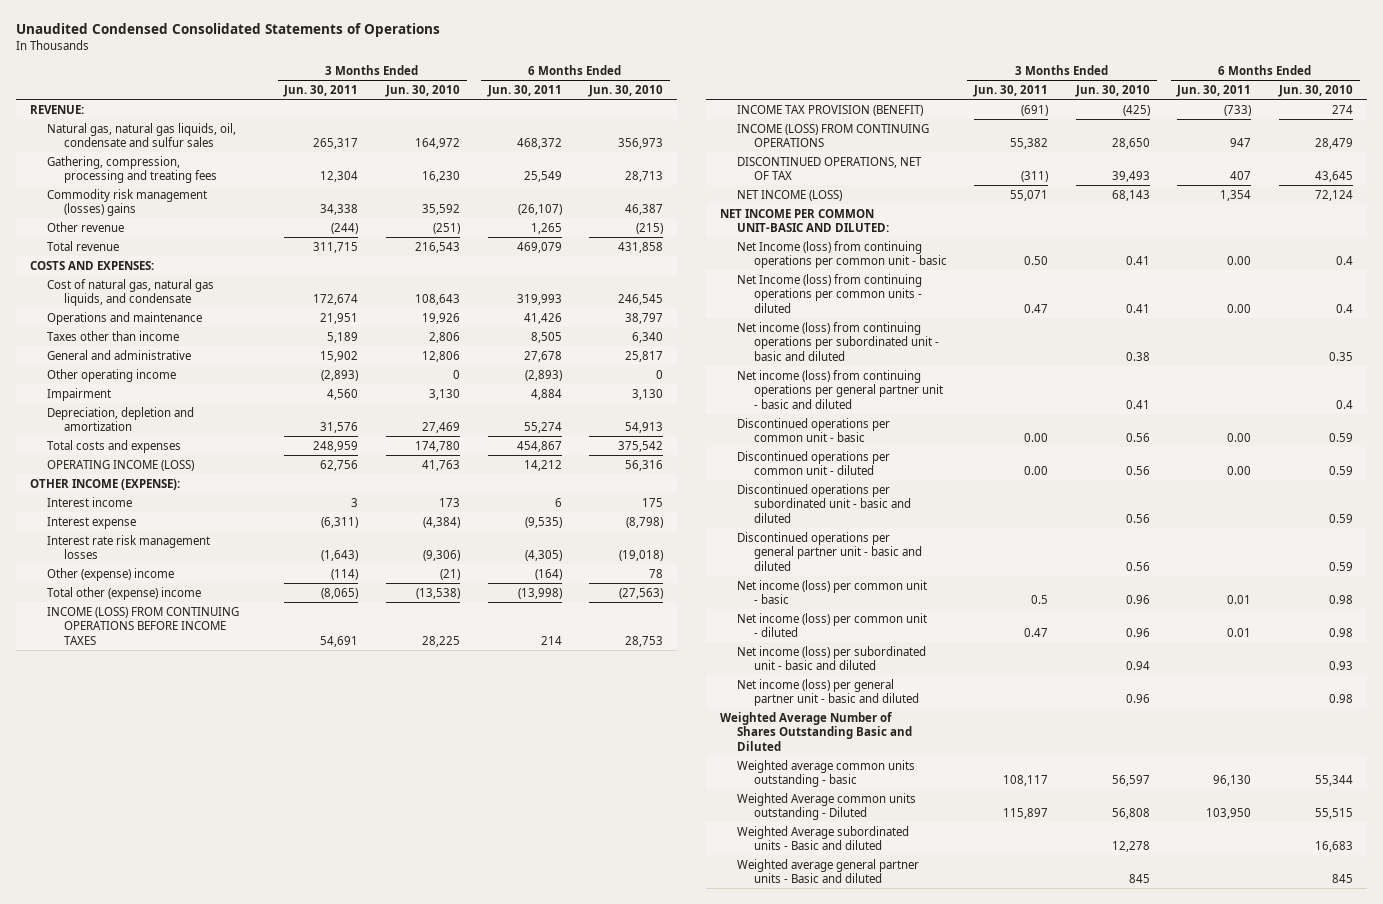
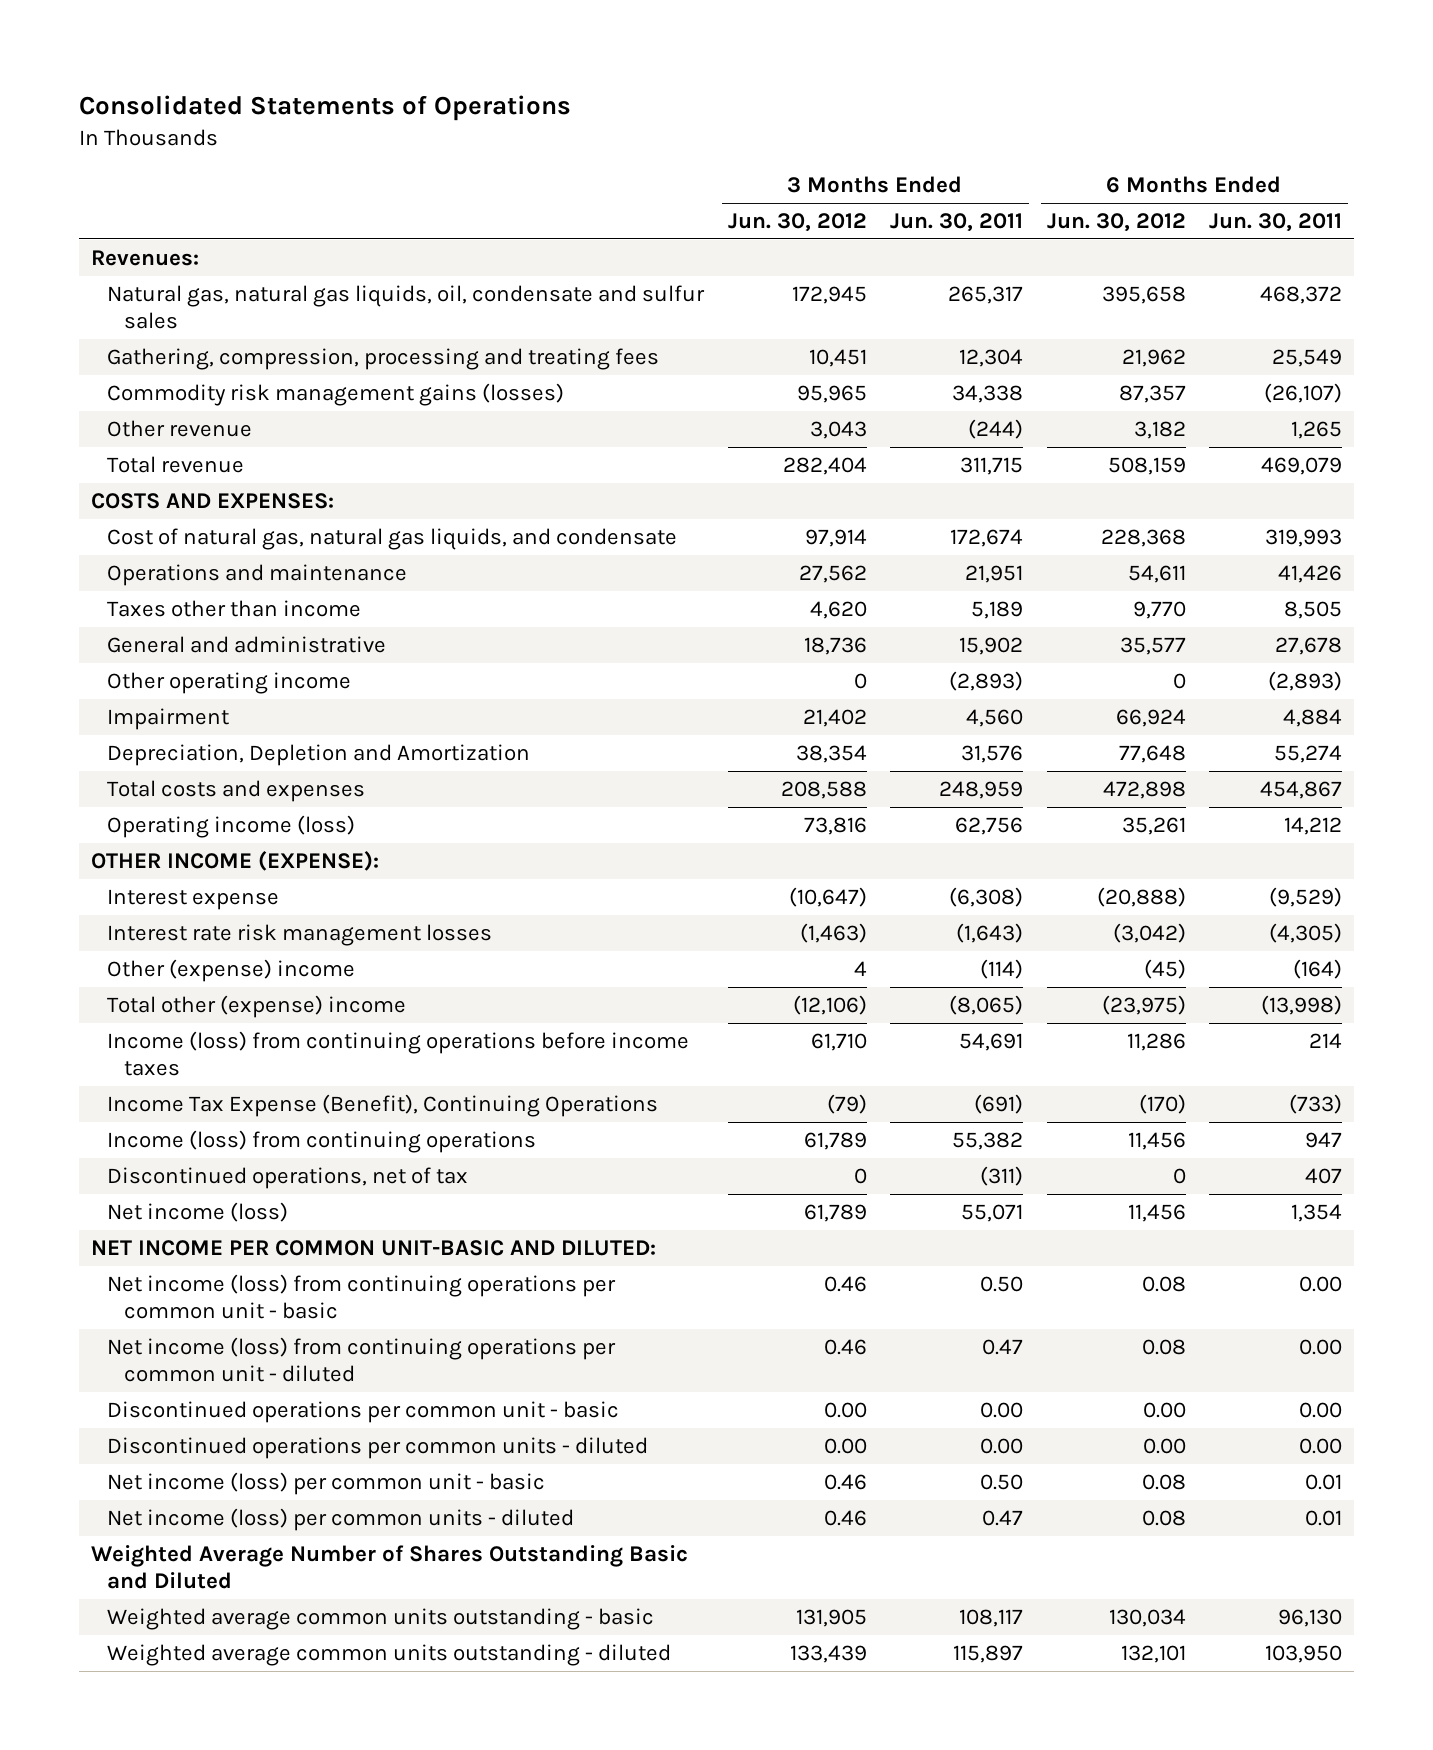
[16,23,441,38] Unaudited Condensed Consolidated Statements of Operations -> [78,95,571,122] Consolidated Statements of Operations
[384,85,460,98] Jun. 30, 2010 -> none
[588,85,664,98] Jun. 30, 2010 -> none
none -> [727,213,867,233] Jun. 30, 2012
none -> [1046,213,1186,233] Jun. 30, 2012
[29,104,84,114] REVENUE: -> [90,250,199,267] Revenues:
[46,188,207,217] Commodity risk management (losses) gains -> [107,383,565,407] Commodity risk management gains (losses)
[46,406,194,432] Depreciation, depletion and amortization -> [107,744,531,767] Depreciation, Depletion and Amortization
[46,459,194,471] OPERATING INCOME (LOSS) -> [107,815,356,839] Operating income (loss)
[46,496,132,507] Interest income -> none
[321,516,359,528] (6,311) -> [949,887,1024,908] (6,308)
[524,516,562,528] (9,535) -> [1269,887,1343,908] (9,529)
[46,606,239,646] INCOME (LOSS) FROM CONTINUING OPERATIONS BEFORE INCOME TAXES -> [107,1031,690,1076] Income (loss) from continuing operations before income taxes
[736,104,923,116] INCOME TAX PROVISION (BENEFIT) -> [107,1094,659,1118] Income Tax Expense (Benefit), Continuing Operations
[736,123,929,148] INCOME (LOSS) FROM CONTINUING OPERATIONS -> [107,1130,537,1154] Income (loss) from continuing operations
[736,156,922,181] DISCONTINUED OPERATIONS, NET OF TAX -> [107,1167,469,1190] Discontinued operations, net of tax
[736,189,842,201] NET INCOME (LOSS) -> [107,1202,289,1223] Net income (loss)
[736,321,939,362] Net income (loss) from continuing operations per subordinated unit - basic and diluted -> none
[736,369,943,410] Net income (loss) from continuing operations per general partner unit - basic and diluted -> none
[736,240,947,269] Net Income (loss) from continuing operations per common unit - basic -> [107,1274,617,1319] Net income (loss) from continuing operations per common unit - basic
[736,273,922,314] Net Income (loss) from continuing operations per common units - diluted -> [107,1337,617,1382] Net income (loss) from continuing operations per common unit - diluted
[736,483,911,524] Discontinued operations per subordinated unit - basic and diluted -> none
[736,531,922,572] Discontinued operations per general partner unit - basic and diluted -> none
[736,645,926,671] Net income (loss) per subordinated unit - basic and diluted -> none
[736,678,919,707] Net income (loss) per general partner unit - basic and diluted -> none
[736,450,890,476] Discontinued operations per common unit - diluted -> [107,1437,649,1460] Discontinued operations per common units - diluted
[1031,595,1049,605] 0.5 -> [980,1474,1024,1491] 0.50
[736,612,927,638] Net income (loss) per common unit - diluted -> [107,1508,575,1532] Net income (loss) per common units - diluted
[736,825,909,851] Weighted Average subordinated units - Basic and diluted -> none
[736,858,919,884] Weighted average general partner units - Basic and diluted -> none
[736,792,916,821] Weighted Average common units outstanding - Diluted -> [107,1644,672,1667] Weighted average common units outstanding - diluted

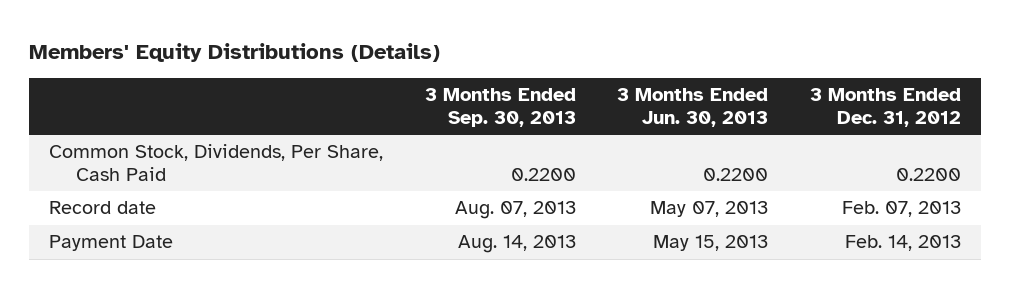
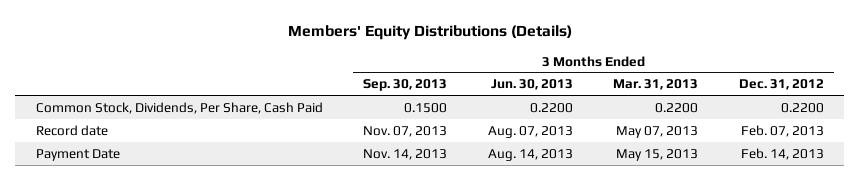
none -> [613,79,699,91] Mar. 31, 2013
[510,167,576,181] 0.2200 -> [404,102,448,113] 0.1500
[454,201,576,220] Aug. 07, 2013 -> [363,125,448,137] Nov. 07, 2013
[650,201,769,218] May 07, 2013 -> [487,125,573,138] Aug. 07, 2013
[457,235,576,254] Aug. 14, 2013 -> [363,148,448,160] Nov. 14, 2013
[653,235,769,252] May 15, 2013 -> [487,148,573,161] Aug. 14, 2013

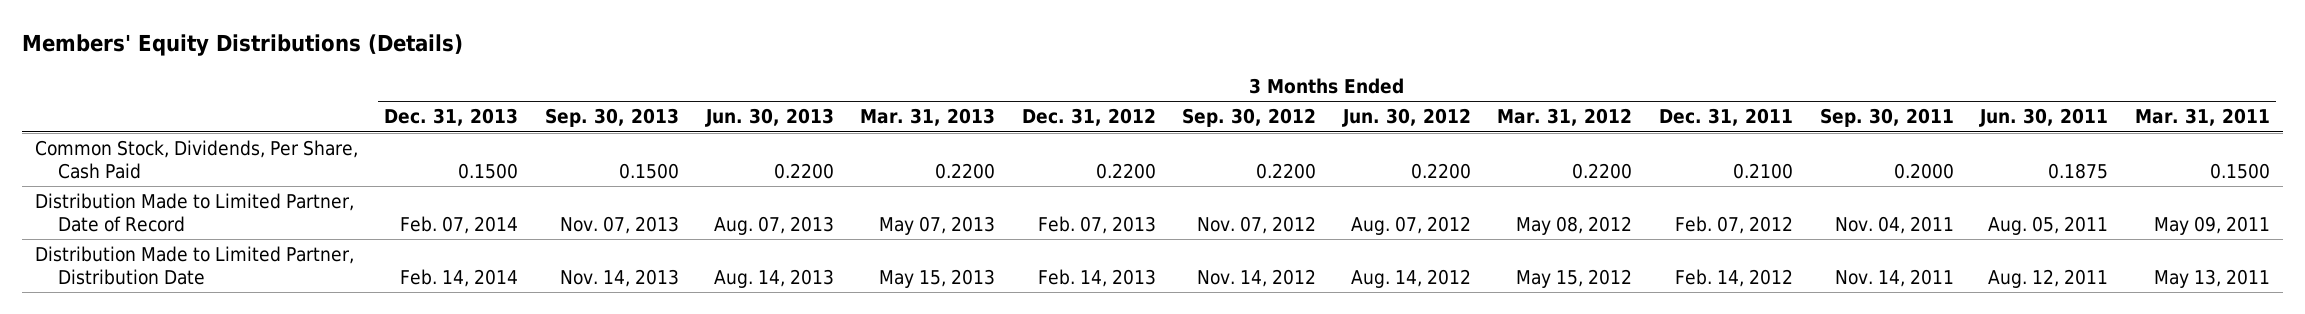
none -> [384,108,519,127] Dec. 31, 2013
none -> [1182,108,1317,128] Sep. 30, 2012
none -> [1341,108,1471,128] Jun. 30, 2012
none -> [1497,108,1633,127] Mar. 31, 2012
none -> [1659,108,1794,127] Dec. 31, 2011
none -> [1819,108,1954,128] Sep. 30, 2011
none -> [1979,108,2109,128] Jun. 30, 2011
none -> [2134,108,2270,127] Mar. 31, 2011
[35,124,108,136] Record date -> [34,193,354,232] Distribution Made to Limited Partner, Date of Record
[35,148,120,161] Payment Date -> [34,246,354,285] Distribution Made to Limited Partner, Distribution Date

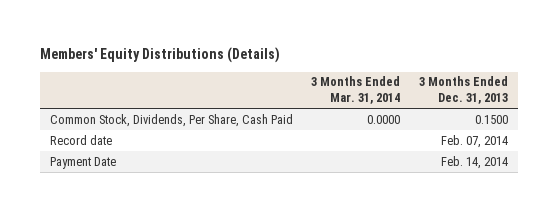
[544,108,679,128] Sep. 30, 2013 -> none
[704,108,834,128] Jun. 30, 2013 -> none
[860,108,996,127] Mar. 31, 2013 -> none
[1021,108,1156,127] Dec. 31, 2012 -> none
[1182,108,1317,128] Sep. 30, 2012 -> none
[1341,108,1471,128] Jun. 30, 2012 -> none
[1497,108,1633,127] Mar. 31, 2012 -> none
[1659,108,1794,127] Dec. 31, 2011 -> none
[1819,108,1954,128] Sep. 30, 2011 -> none
[1979,108,2109,128] Jun. 30, 2011 -> none
[2134,108,2270,127] Mar. 31, 2011 -> none
none -> [311,76,401,105] 3 Months Ended Mar. 31, 2014
[34,193,354,232] Distribution Made to Limited Partner, Date of Record -> [49,134,112,145] Record date
[34,246,354,285] Distribution Made to Limited Partner, Distribution Date -> [49,156,116,169] Payment Date

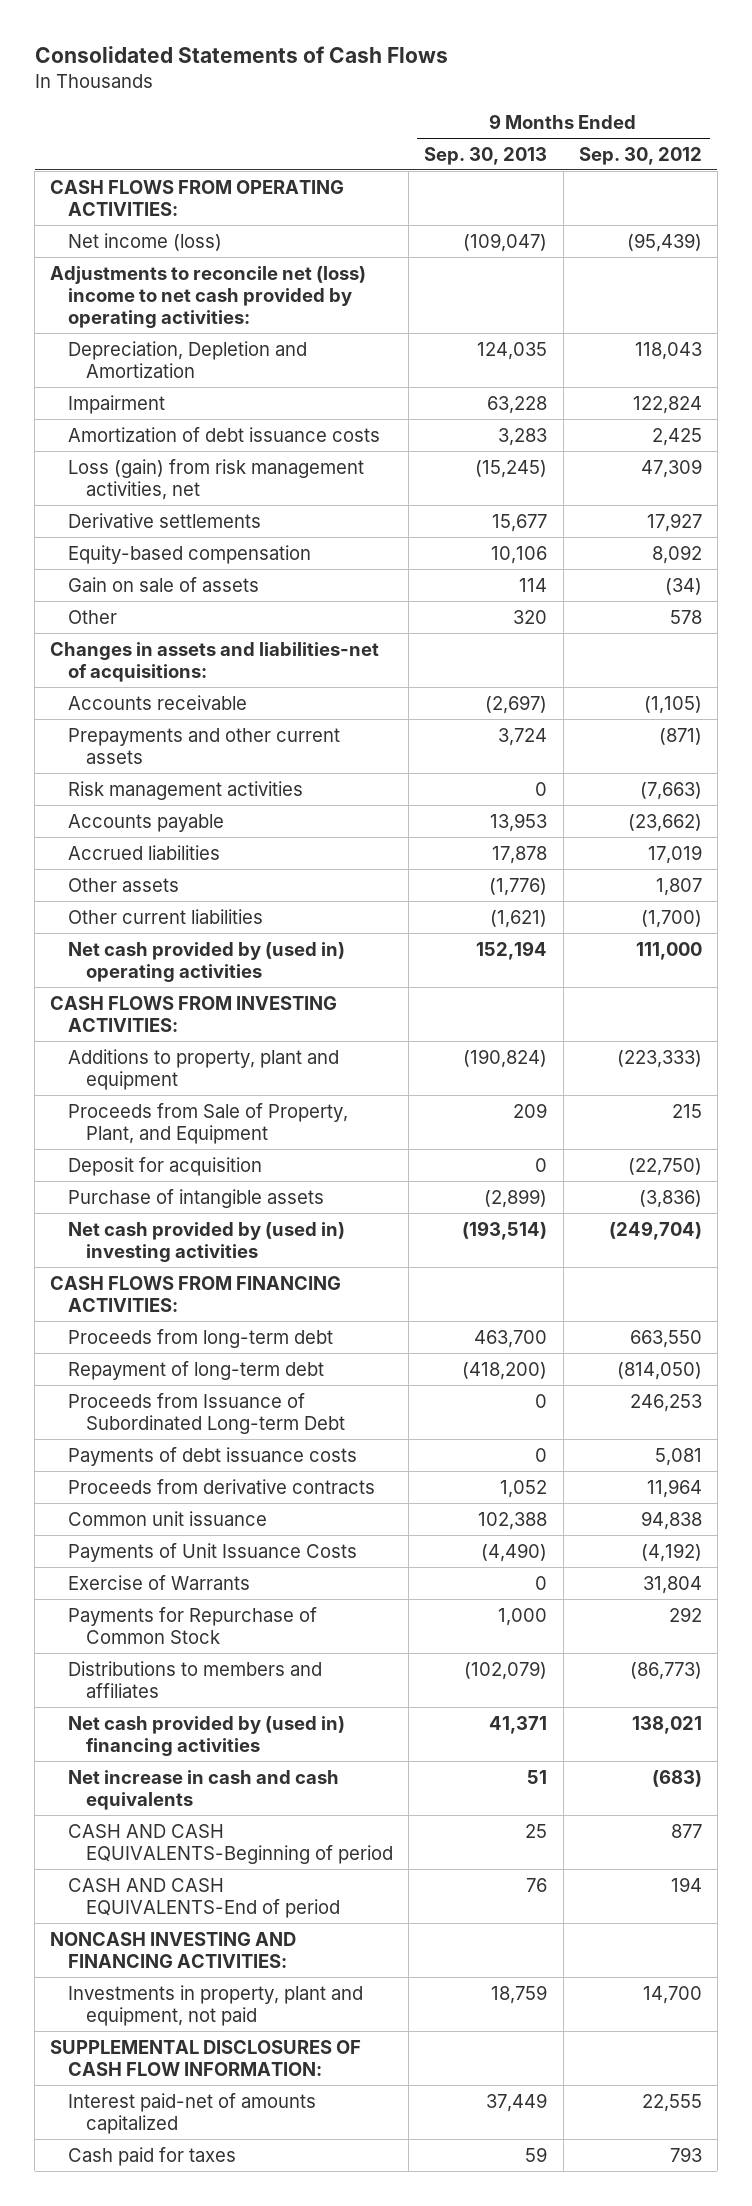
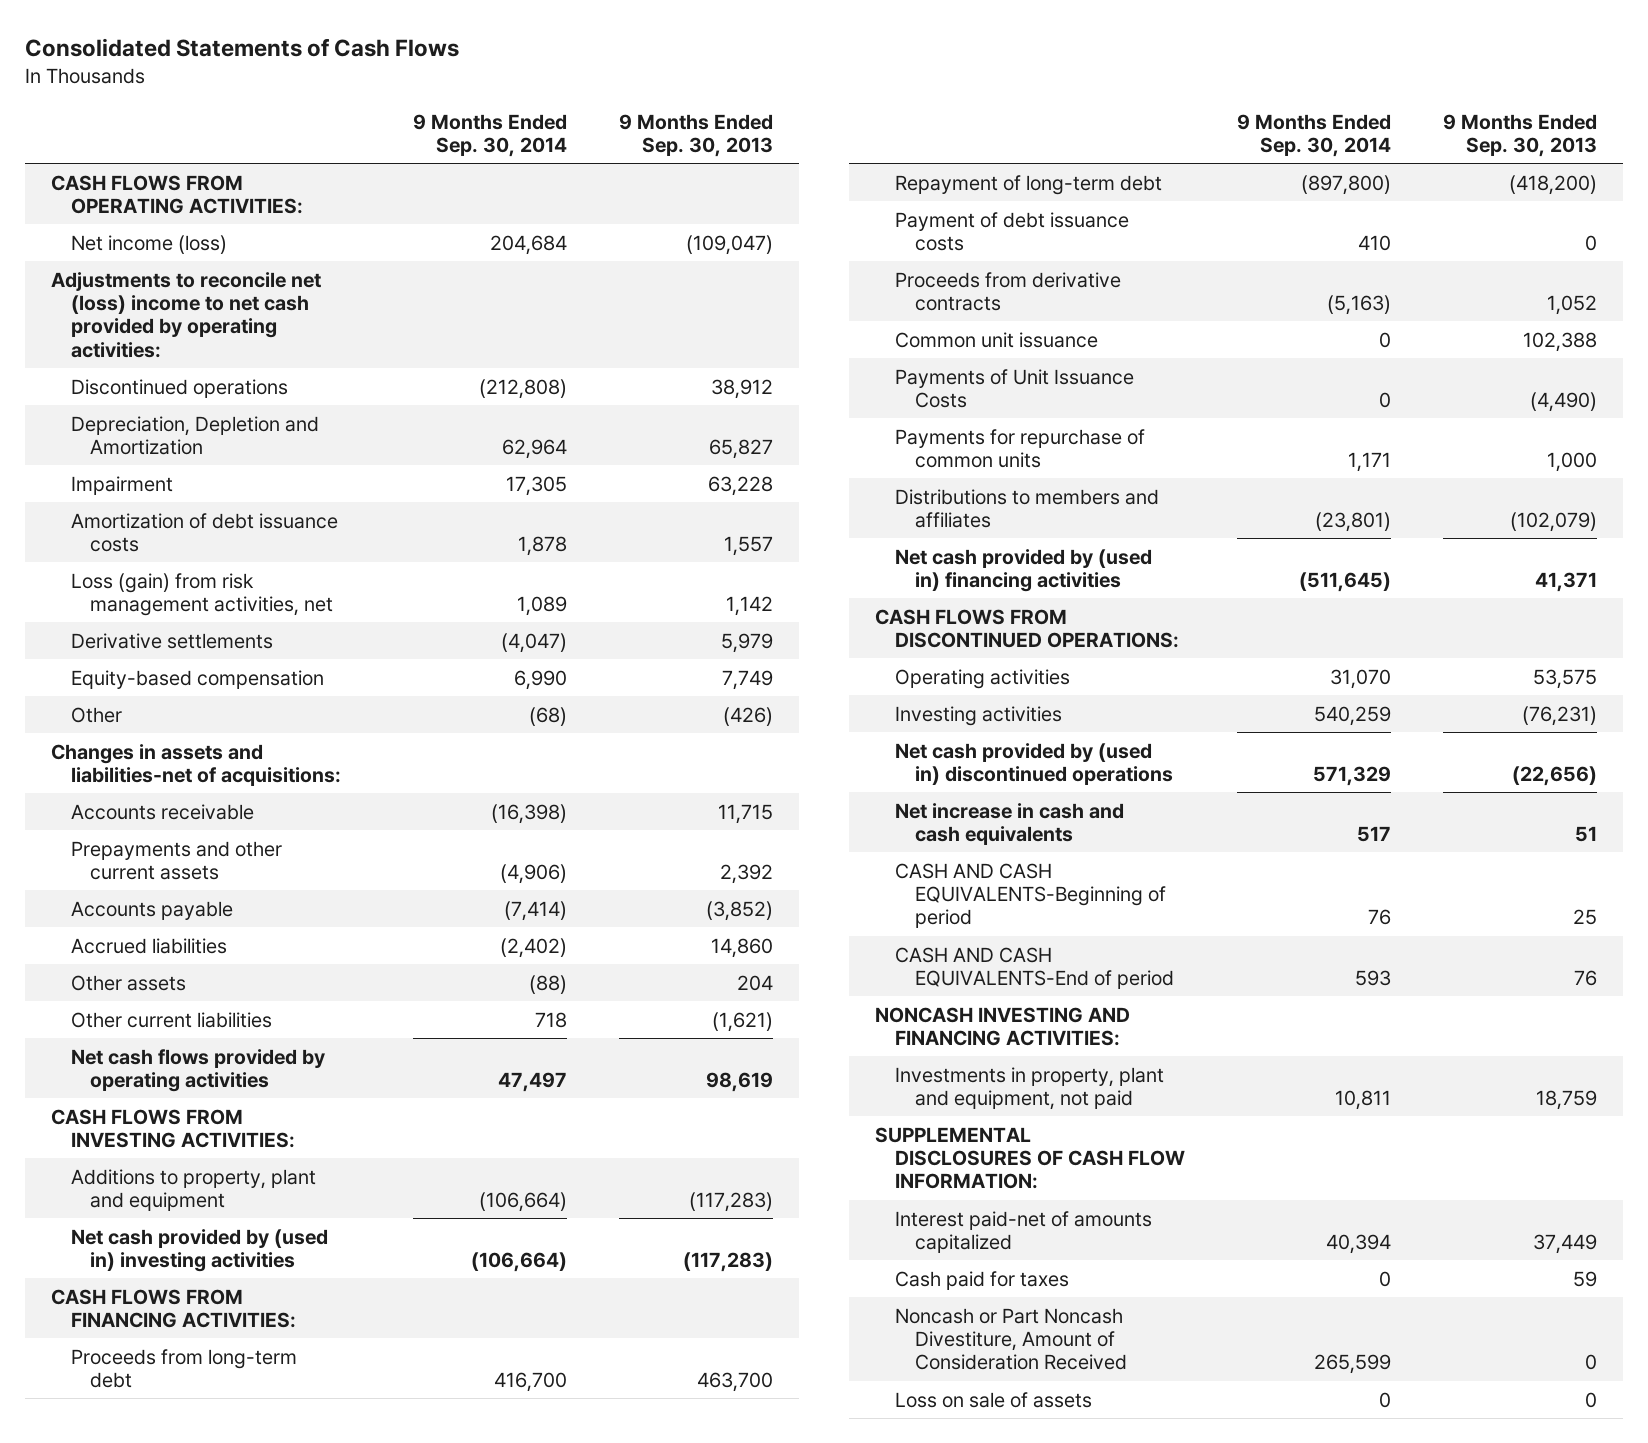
[578,146,702,165] Sep. 30, 2012 -> none
none -> [412,113,567,158] 9 Months Ended Sep. 30, 2014
none -> [70,378,288,398] Discontinued operations
[477,341,548,360] 124,035 -> [708,438,773,459] 65,827
[68,576,260,592] Gain on sale of assets -> none
[498,427,548,446] 3,283 -> [723,535,773,556] 1,557
[475,459,548,478] (15,245) -> [725,595,773,616] 1,142
[492,513,548,532] 15,677 -> [720,632,773,653] 5,979
[491,545,548,564] 10,106 -> [721,669,773,690] 7,749
[513,609,548,624] 320 -> [722,706,773,726] (426)
[68,780,304,800] Risk management activities -> none
[485,694,548,714] (2,697) -> [717,803,773,824] 11,715
[498,727,548,746] 3,724 -> [719,863,773,884] 2,392
[490,812,548,832] 13,953 -> [705,900,773,921] (3,852)
[492,845,548,864] 17,878 -> [710,937,773,958] 14,860
[489,877,548,896] (1,776) -> [736,974,773,991] 204
[68,941,346,982] Net cash provided by (used in) operating activities -> [70,1048,325,1092] Net cash flows provided by operating activities
[476,940,548,960] 152,194 -> [705,1071,773,1092] 98,619
[68,1102,349,1144] Proceeds from Sale of Property, Plant, and Equipment -> none
[68,1156,263,1176] Deposit for acquisition -> none
[68,1188,325,1208] Purchase of intangible assets -> none
[463,1048,548,1068] (190,824) -> [688,1191,773,1212] (117,283)
[462,1220,548,1240] (193,514) -> [682,1251,773,1272] (117,283)
[68,1392,346,1434] Proceeds from Issuance of Subordinated Long-term Debt -> none
[68,1446,358,1466] Payments of debt issuance costs -> [894,211,1129,251] Payment of debt issuance costs
[68,1574,251,1590] Exercise of Warrants -> none
[68,1606,318,1644] Payments for Repurchase of Common Stock -> [894,428,1145,468] Payments for repurchase of common units
none -> [874,608,1179,648] CASH FLOWS FROM DISCONTINUED OPERATIONS:
none -> [894,668,1070,689] Operating activities
none -> [894,705,1062,726] Investing activities
none -> [894,742,1173,785] Net cash provided by (used in) discontinued operations
none -> [894,1307,1127,1371] Noncash or Part Noncash Divestiture, Amount of Consideration Received
none -> [894,1391,1092,1408] Loss on sale of assets

